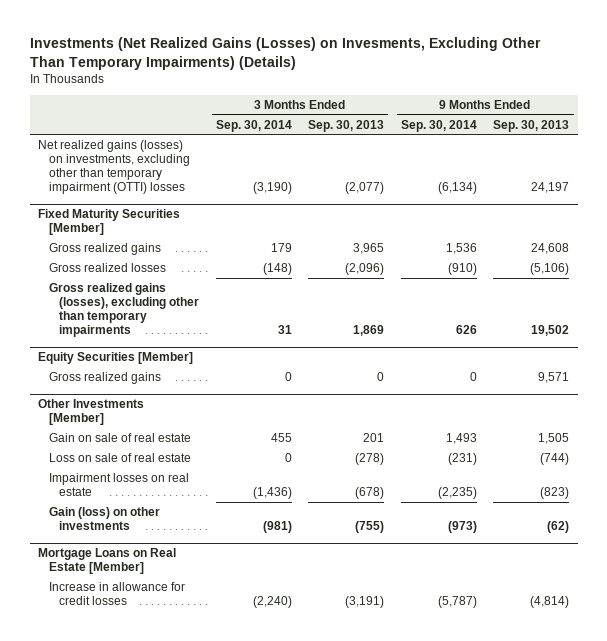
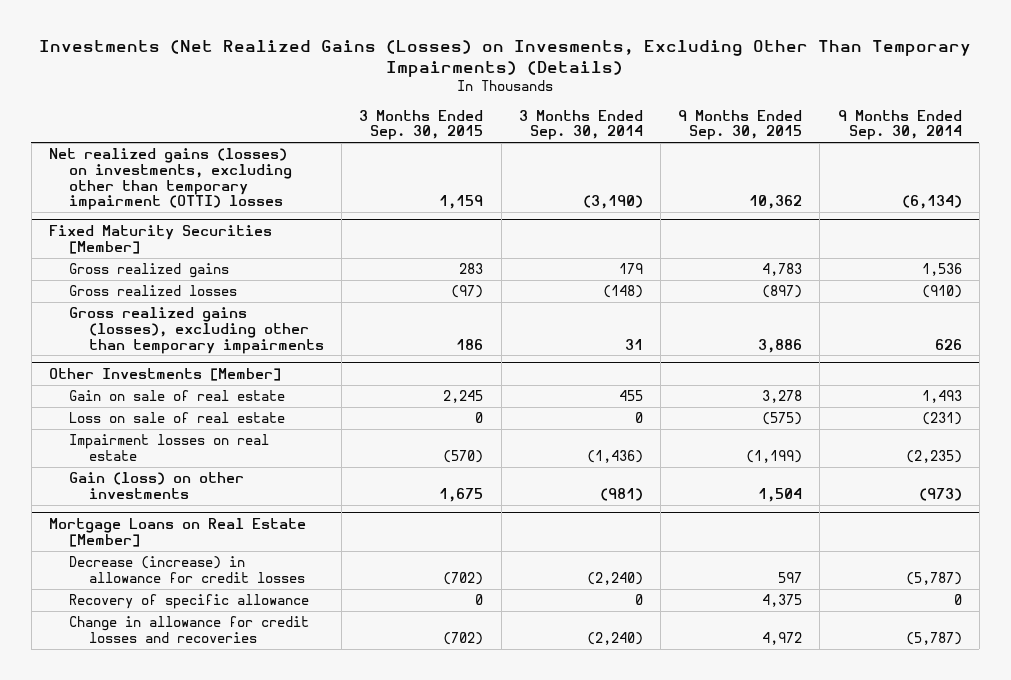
[308,119,385,132] Sep. 30, 2013 -> none
[493,119,570,132] Sep. 30, 2013 -> none
none -> [359,109,484,141] 3 Months Ended Sep. 30, 2015
none -> [678,109,803,141] 9 Months Ended Sep. 30, 2015
[37,351,193,364] Equity Securities [Member] -> none
[48,371,161,384] Gross realized gains -> none
[48,581,185,605] Increase in allowance for credit losses -> [69,556,305,583] Decrease (increase) in allowance for credit losses
none -> [69,594,310,610] Recovery of specific allowance
none -> [69,616,310,643] Change in allowance for credit losses and recoveries

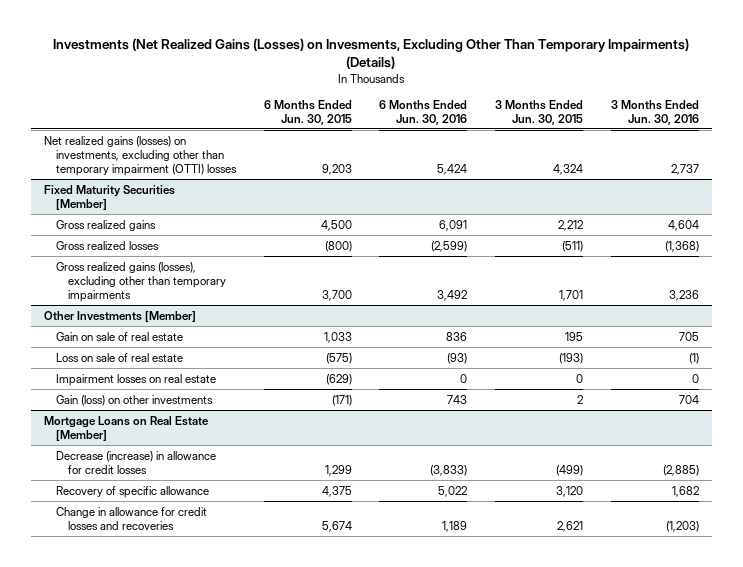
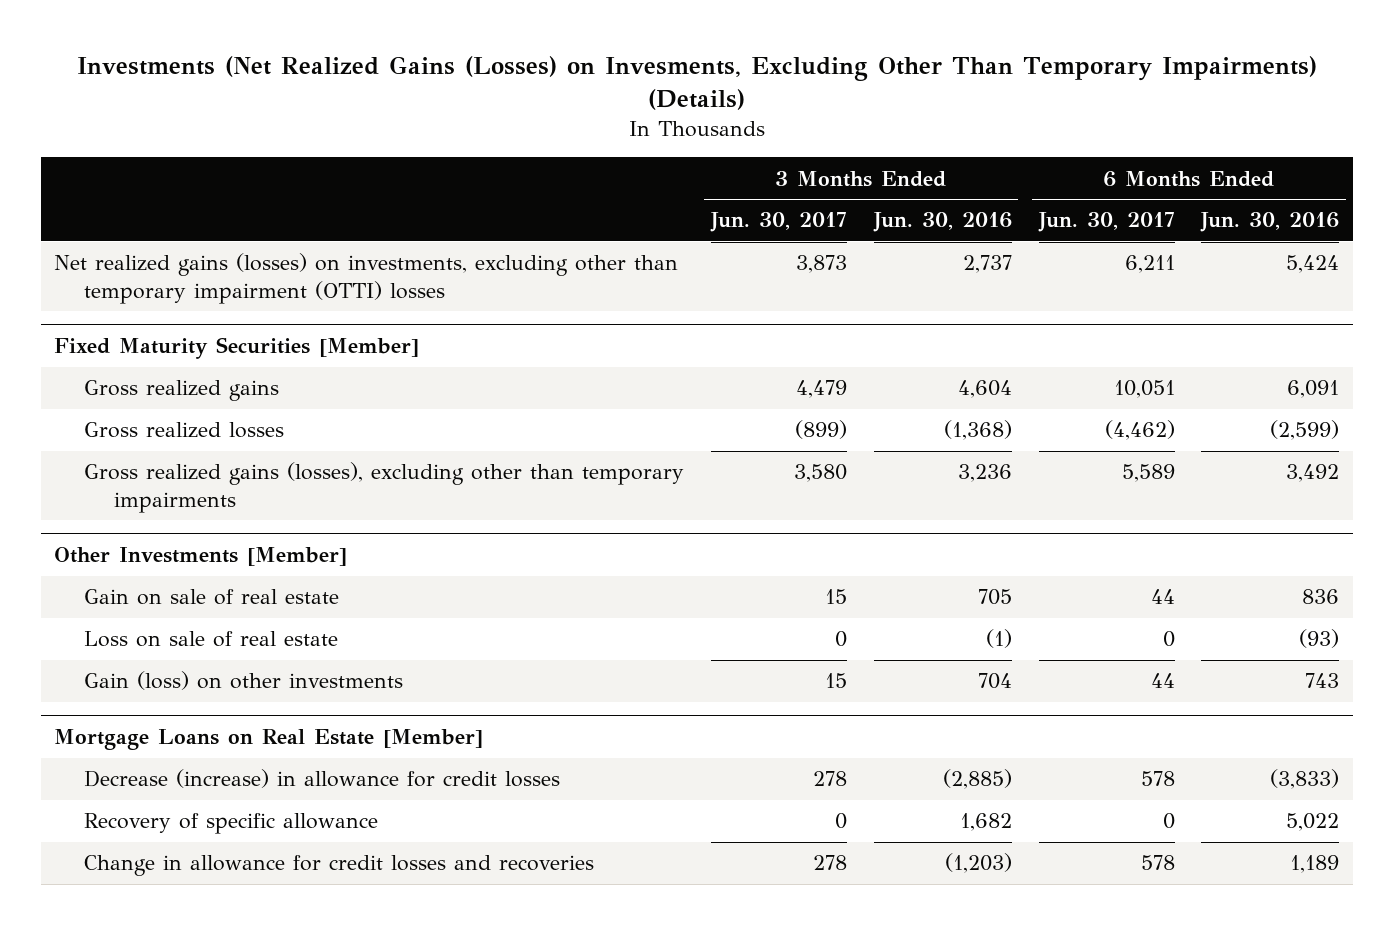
[263,99,352,125] 6 Months Ended Jun. 30, 2015 -> none
[494,99,583,125] 3 Months Ended Jun. 30, 2015 -> none
none -> [709,212,847,233] Jun. 30, 2017
none -> [1037,212,1175,233] Jun. 30, 2017
[56,373,217,386] Impairment losses on real estate -> none

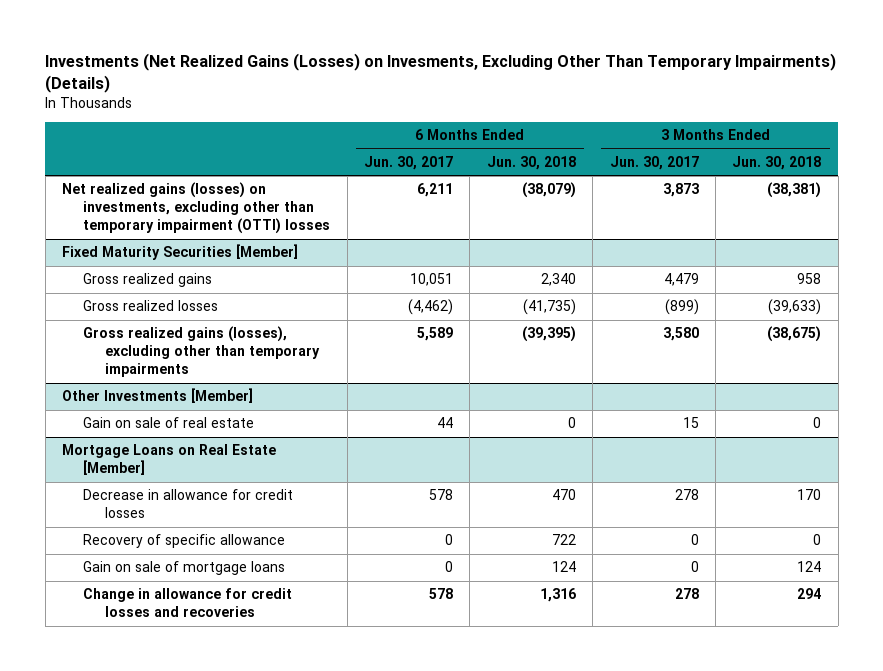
[872,212,1012,233] Jun. 30, 2016 -> none
[1200,212,1340,233] Jun. 30, 2016 -> none
none -> [486,156,576,171] Jun. 30, 2018
none -> [732,156,822,171] Jun. 30, 2018
[84,631,339,648] Loss on sale of real estate -> none
[84,671,404,691] Gain (loss) on other investments -> none
[84,769,561,789] Decrease (increase) in allowance for credit losses -> [83,489,294,519] Decrease in allowance for credit losses
none -> [83,561,286,576] Gain on sale of mortgage loans

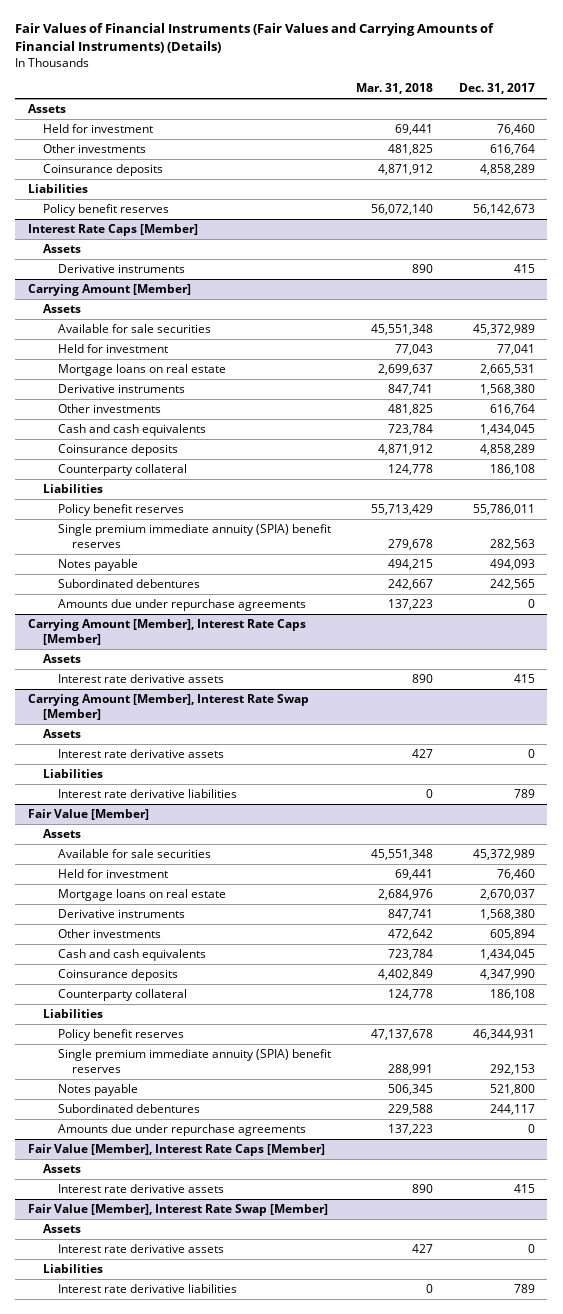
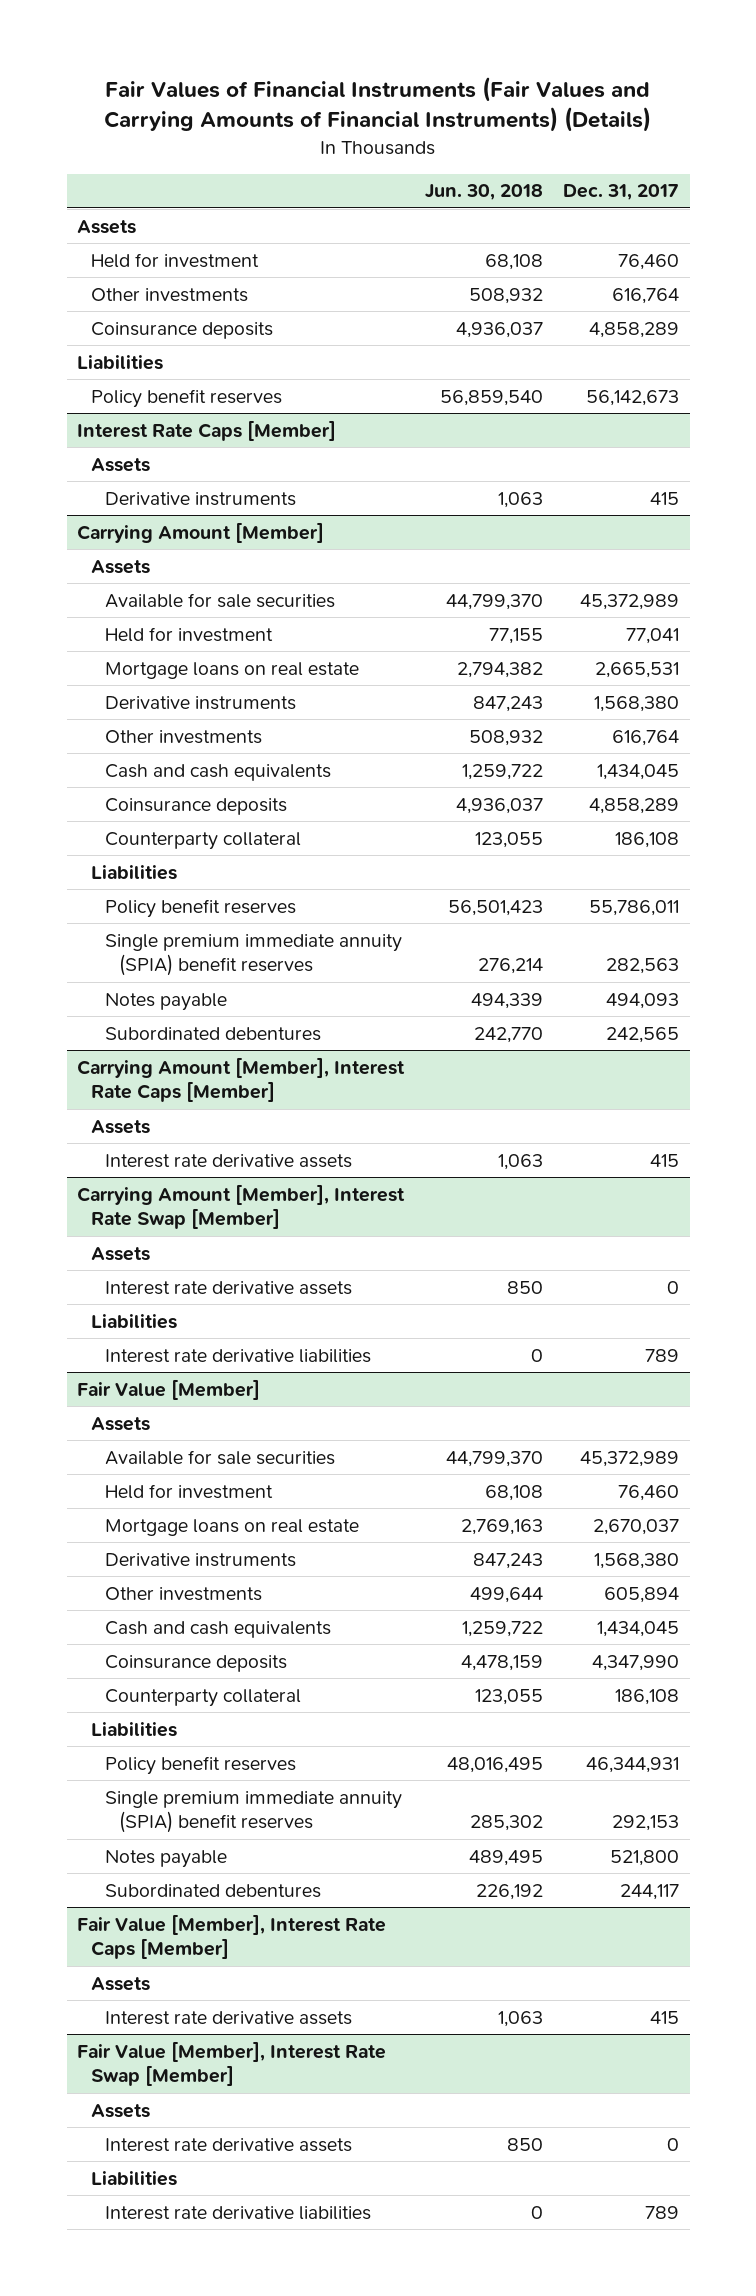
[356,83,434,95] Mar. 31, 2018 -> none
none -> [424,184,543,201] Jun. 30, 2018
[57,599,306,612] Amounts due under repurchase agreements -> none
[57,1124,306,1137] Amounts due under repurchase agreements -> none

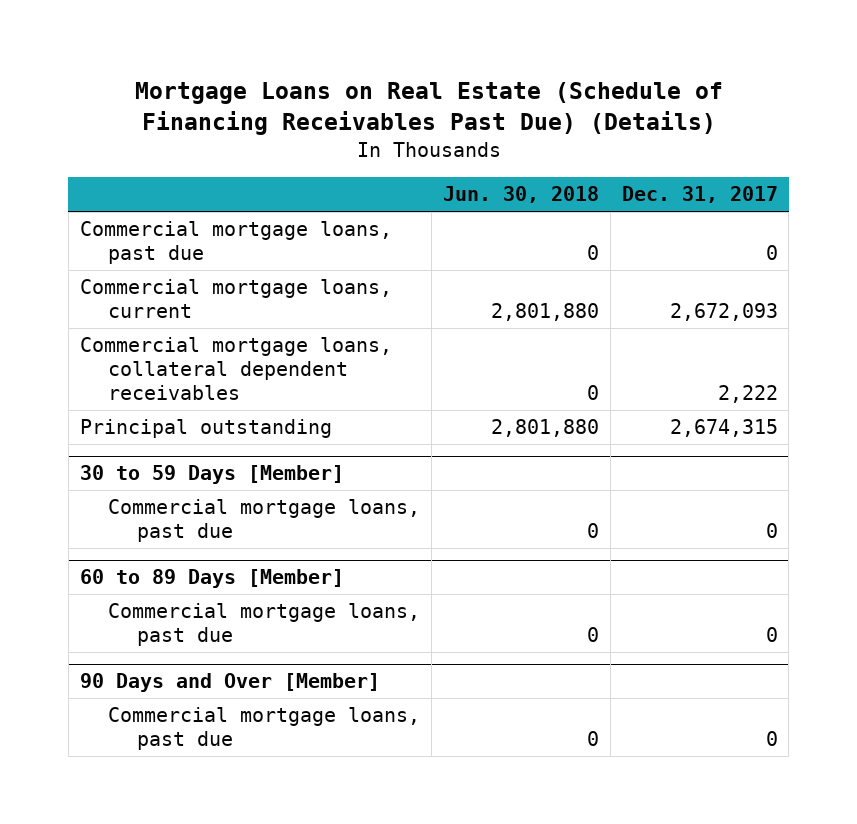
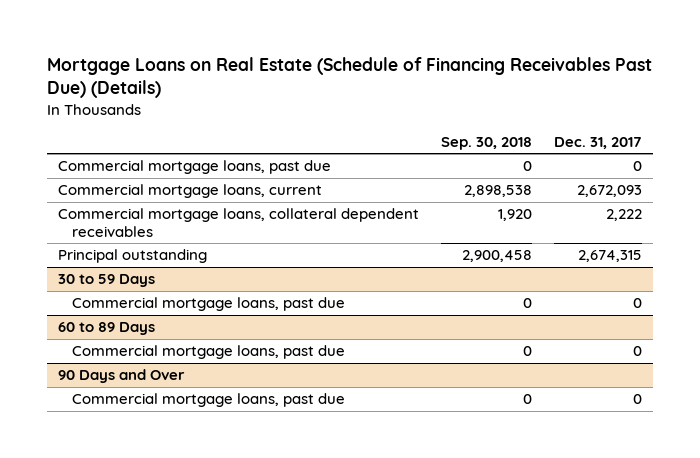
[442,186,599,204] Jun. 30, 2018 -> none
none -> [441,136,533,150] Sep. 30, 2018
[79,465,344,485] 30 to 59 Days [Member] -> [58,274,156,288] 30 to 59 Days
[79,569,344,589] 60 to 89 Days [Member] -> [58,322,156,336] 60 to 89 Days
[79,673,380,693] 90 Days and Over [Member] -> [58,369,186,384] 90 Days and Over

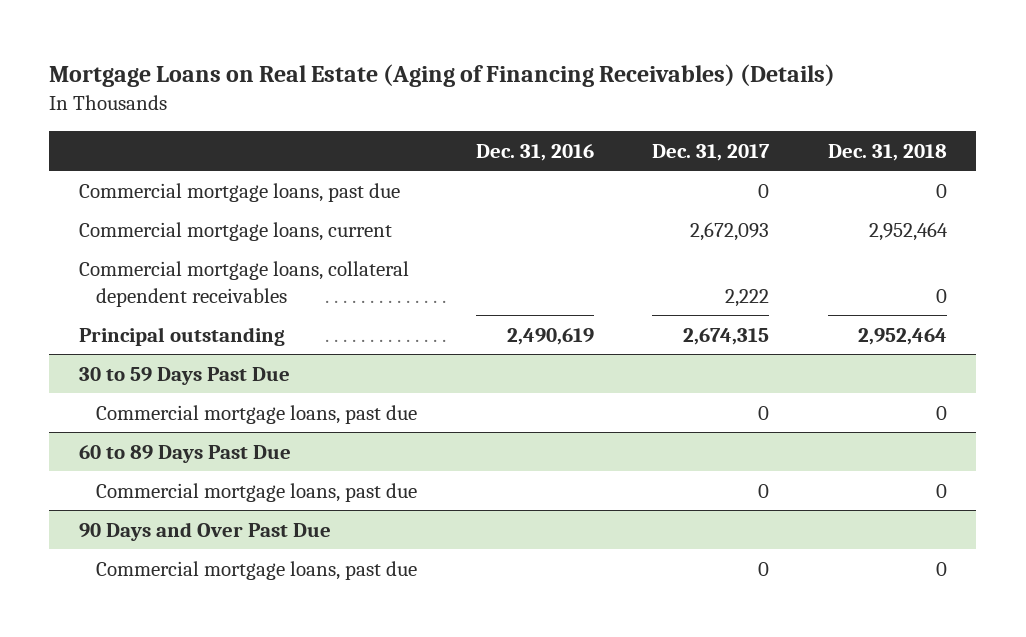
[47,56,653,99] Mortgage Loans on Real Estate (Schedule of Financing Receivables Past Due) (Details) -> [49,63,836,87] Mortgage Loans on Real Estate (Aging of Financing Receivables) (Details)
[441,136,533,150] Sep. 30, 2018 -> none
none -> [475,143,594,161] Dec. 31, 2016
none -> [828,143,948,161] Dec. 31, 2018
[58,274,156,288] 30 to 59 Days -> [78,366,290,385] 30 to 59 Days Past Due
[58,322,156,336] 60 to 89 Days -> [78,444,291,463] 60 to 89 Days Past Due
[58,369,186,384] 90 Days and Over -> [78,521,331,541] 90 Days and Over Past Due

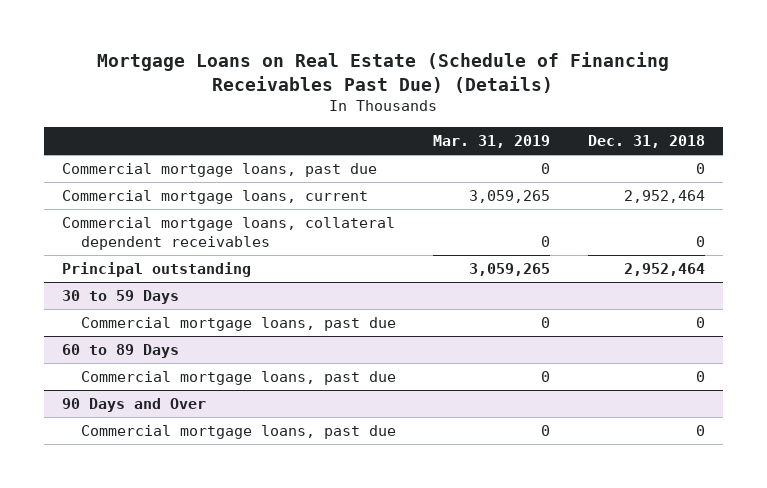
[49,63,836,87] Mortgage Loans on Real Estate (Aging of Financing Receivables) (Details) -> [97,52,670,93] Mortgage Loans on Real Estate (Schedule of Financing Receivables Past Due) (Details)
[475,143,594,161] Dec. 31, 2016 -> none
[652,143,771,161] Dec. 31, 2017 -> none
none -> [433,134,551,148] Mar. 31, 2019
[78,366,290,385] 30 to 59 Days Past Due -> [62,290,180,305] 30 to 59 Days
[78,444,291,463] 60 to 89 Days Past Due -> [62,344,180,359] 60 to 89 Days
[78,521,331,541] 90 Days and Over Past Due -> [62,398,207,413] 90 Days and Over

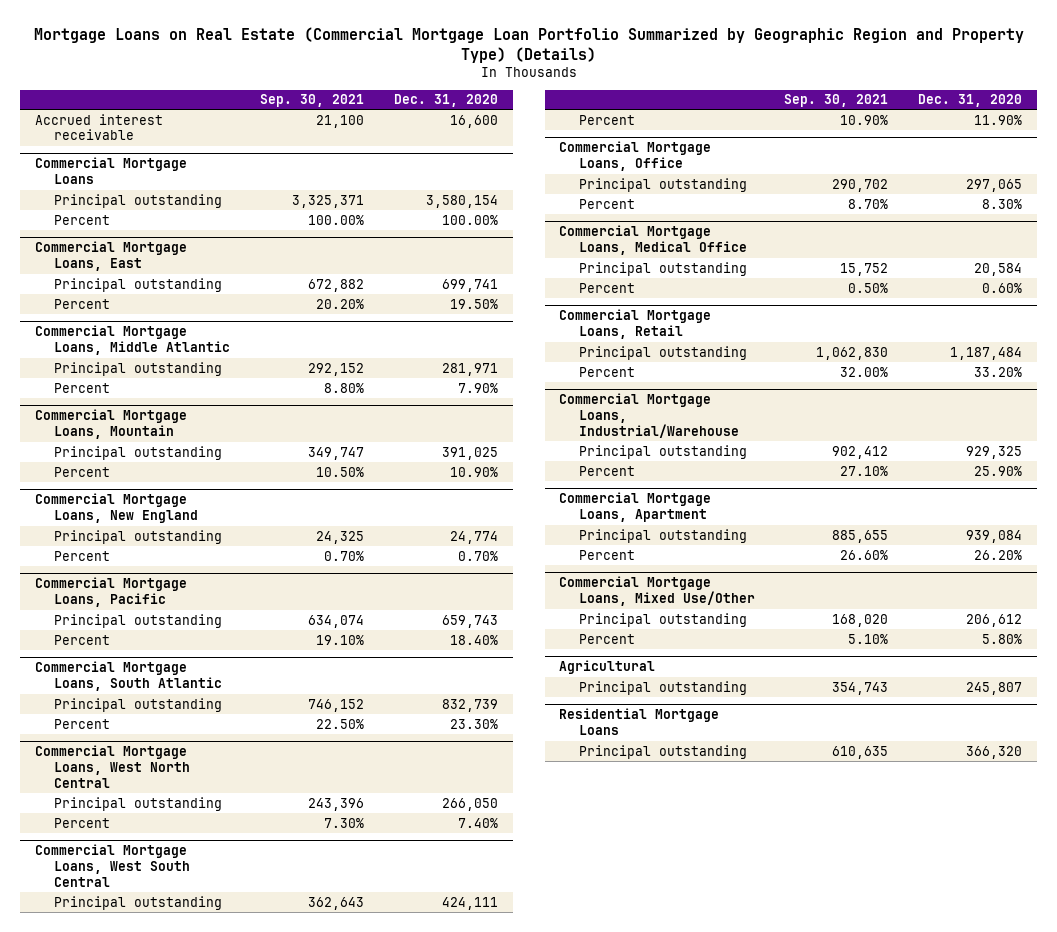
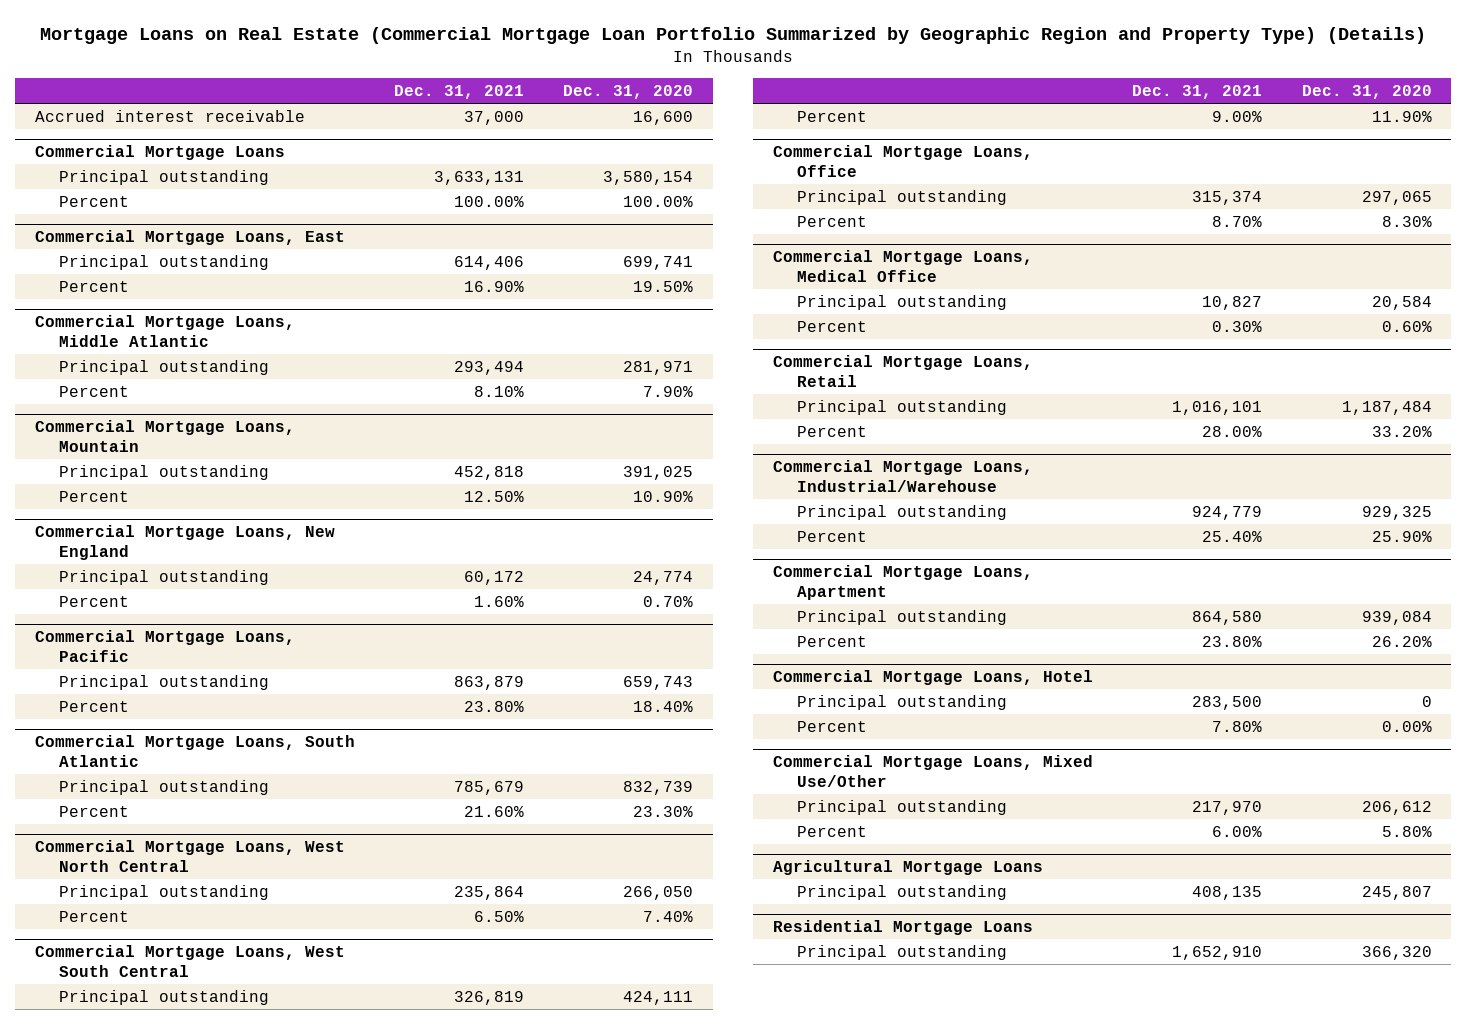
[259,94,364,108] Sep. 30, 2021 -> none
none -> [393,84,524,99] Dec. 31, 2021
none -> [773,669,1094,685] Commercial Mortgage Loans, Hotel
none -> [797,694,1008,710] Principal outstanding
none -> [797,720,868,732] Percent
[559,660,656,675] Agricultural -> [773,859,1044,875] Agricultural Mortgage Loans

